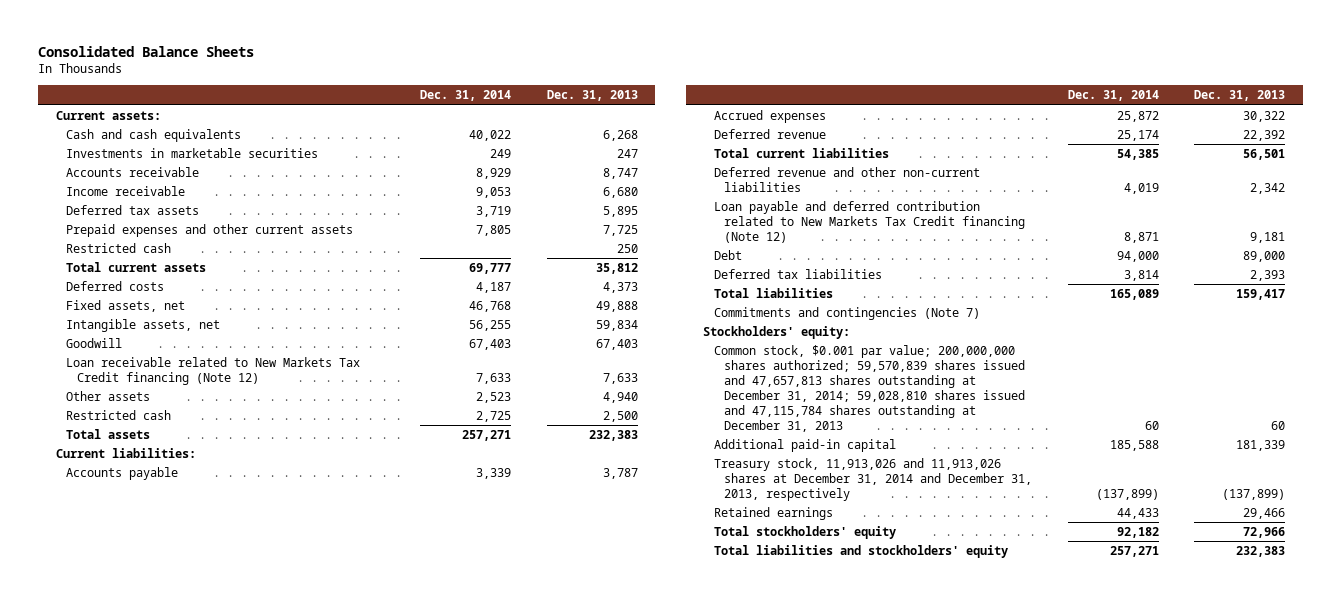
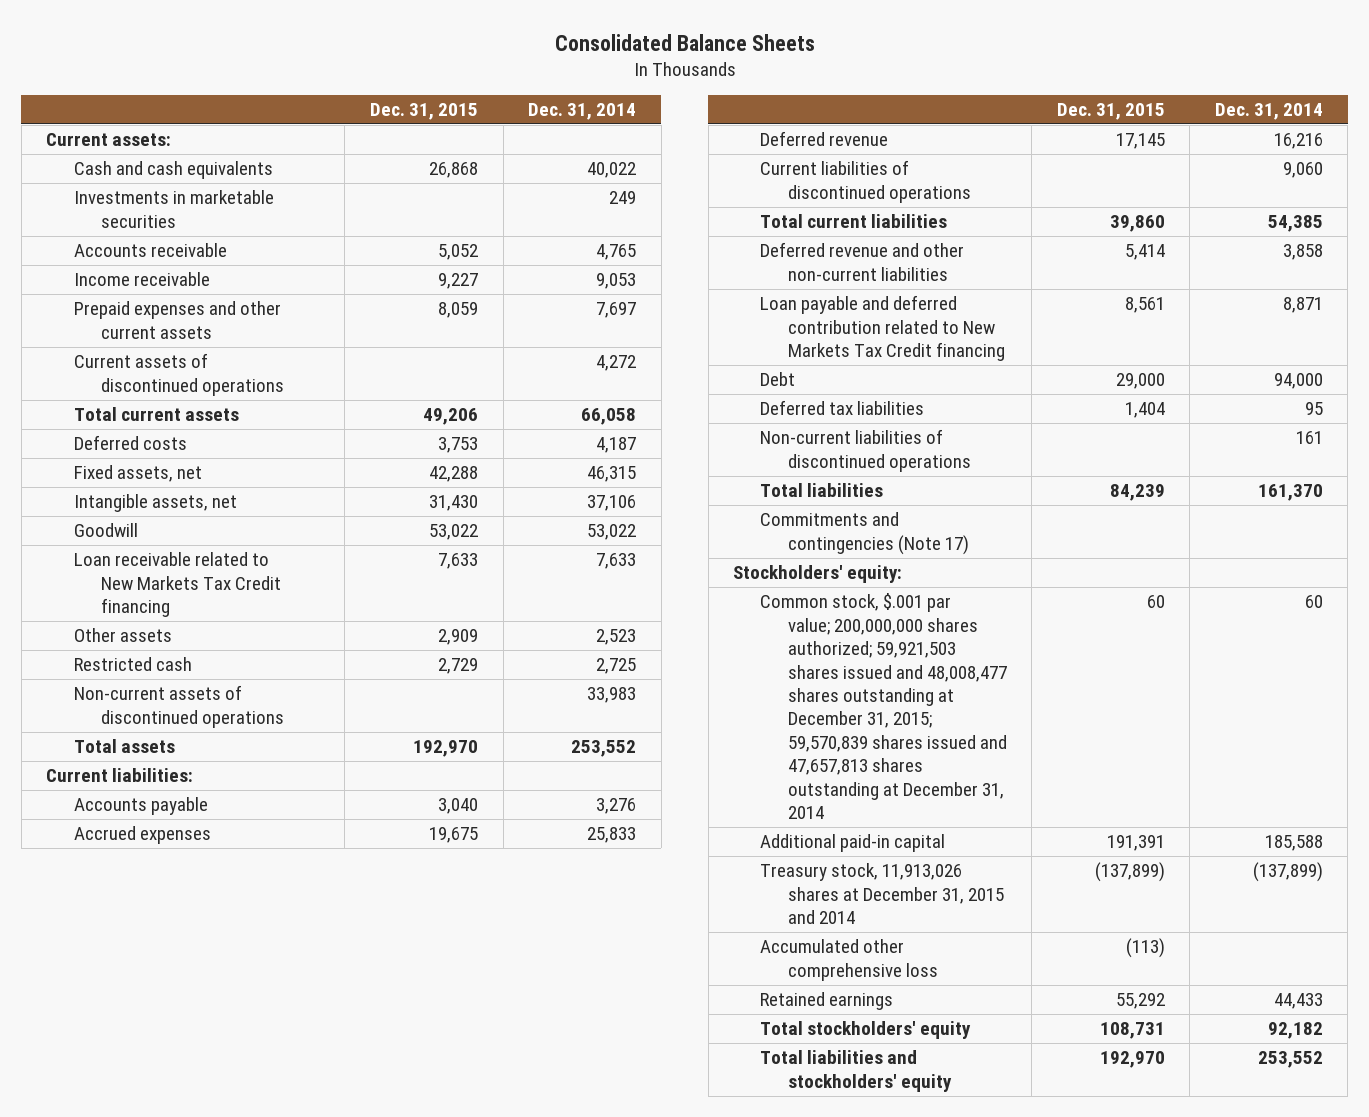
[546,90,638,102] Dec. 31, 2013 -> none
none -> [370,102,479,120] Dec. 31, 2015
[476,168,512,180] 8,929 -> [596,244,637,261] 4,765
[66,205,200,216] Deferred tax assets -> none
[66,243,172,254] Restricted cash -> none
[476,225,512,237] 7,805 -> [596,302,637,319] 7,697
none -> [73,353,284,396] Current assets of discontinued operations
[469,263,512,275] 69,777 -> [581,408,637,426] 66,058
[469,301,512,313] 46,768 -> [587,466,637,483] 46,315
[469,320,512,332] 56,255 -> [587,495,637,512] 37,106
[469,339,512,351] 67,403 -> [587,524,637,541] 53,022
[66,357,361,385] Loan receivable related to New Markets Tax Credit financing (Note 12) -> [73,552,281,618] Loan receivable related to New Markets Tax Credit financing
none -> [73,685,284,728] Non-current assets of discontinued operations
[462,430,512,442] 257,271 -> [571,740,637,758] 253,552
[476,468,512,480] 3,339 -> [596,798,637,815] 3,276
[1116,111,1159,123] 25,872 -> [587,827,637,844] 25,833
[1116,130,1159,142] 25,174 -> [1273,133,1323,150] 16,216
none -> [760,160,971,203] Current liabilities of discontinued operations
[1123,182,1159,194] 4,019 -> [1282,244,1323,261] 3,858
[713,201,1026,243] Loan payable and deferred contribution related to New Markets Tax Credit financing (Note 12) -> [760,295,1005,362] Loan payable and deferred contribution related to New Markets Tax Credit financing
[1123,270,1159,282] 3,814 -> [1304,402,1323,416] 95
none -> [760,429,971,472] Non-current liabilities of discontinued operations
[1109,289,1159,301] 165,089 -> [1257,484,1323,502] 161,370
[713,307,980,321] Commitments and contingencies (Note 7) -> [760,512,969,555] Commitments and contingencies (Note 17)
[713,345,1026,432] Common stock, $0.001 par value; 200,000,000 shares authorized; 59,570,839 shares issued and 47,657,813 shares outstanding at December 31, 2014; 59,028,810 shares issued and 47,115,784 shares outstanding at December 31, 2013 -> [760,593,1007,820] Common stock, $.001 par value; 200,000,000 shares authorized; 59,921,503 shares issued and 48,008,477 shares outstanding at December 31, 2015; 59,570,839 shares issued and 47,657,813 shares outstanding at December 31, 2014
[713,458,1033,501] Treasury stock, 11,913,026 and 11,913,026 shares at December 31, 2014 and December 31, 2013, respectively -> [760,863,1004,925] Treasury stock, 11,913,026 shares at December 31, 2015 and 2014
none -> [760,939,938,981] Accumulated other comprehensive loss
[1109,546,1159,558] 257,271 -> [1257,1051,1323,1069] 253,552

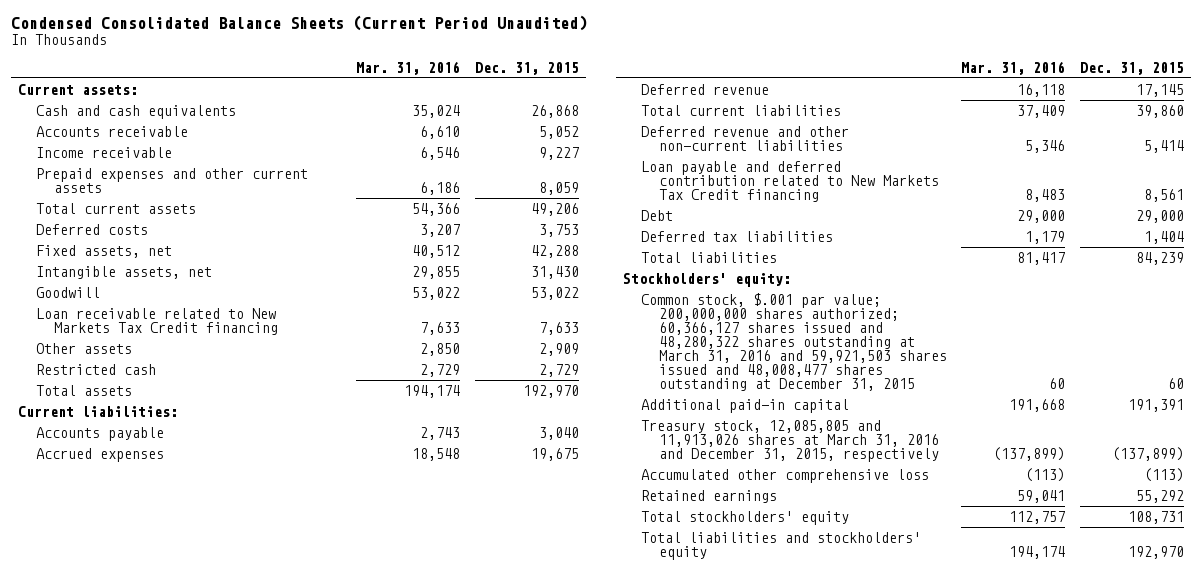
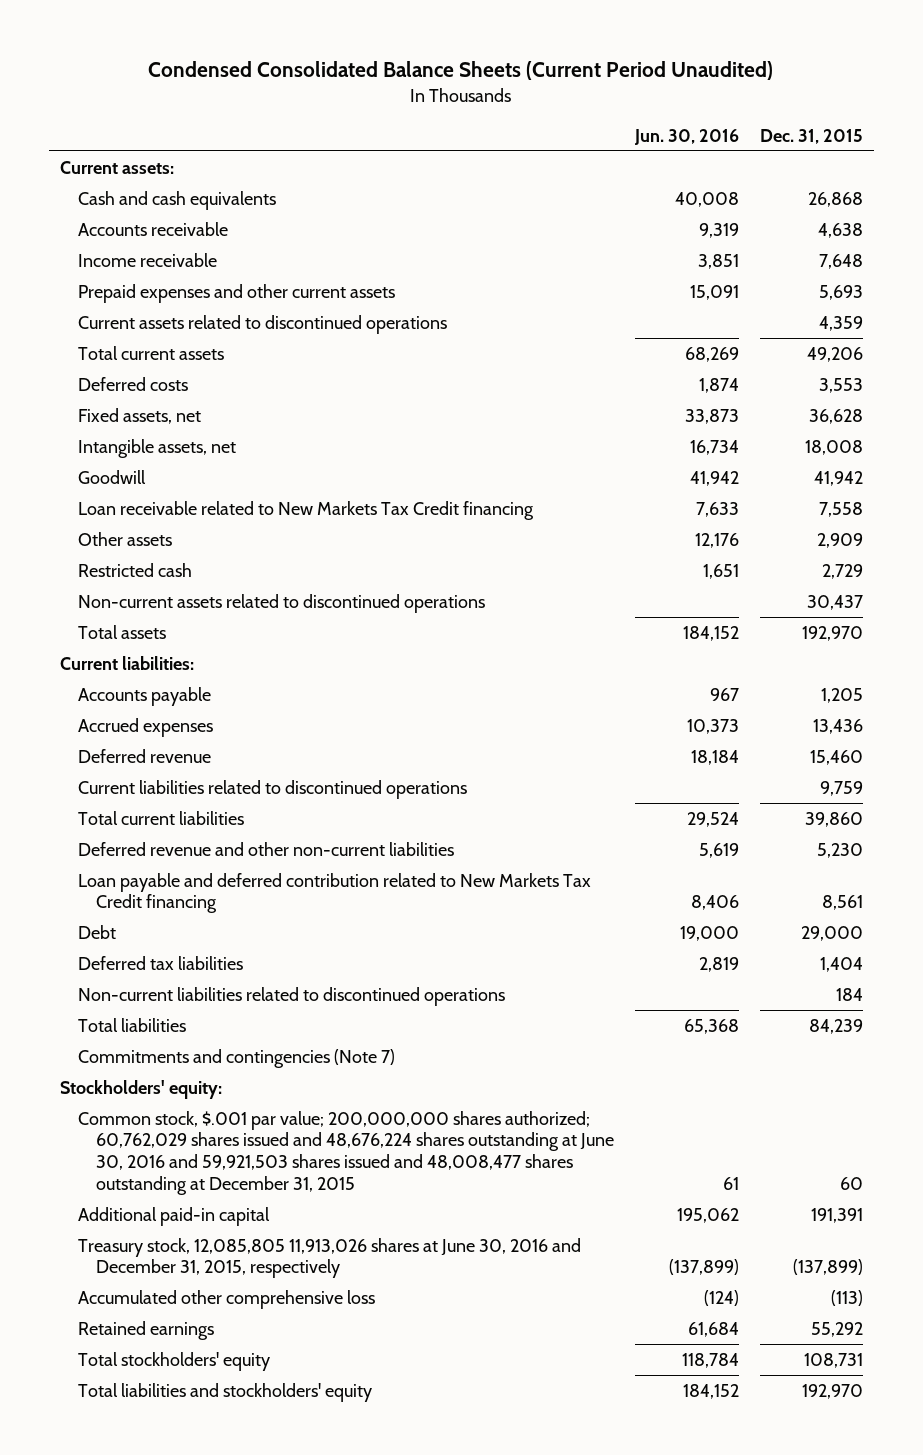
[356,60,461,75] Mar. 31, 2016 -> none
none -> [634,128,740,145] Jun. 30, 2016
[539,125,580,139] 5,052 -> [818,222,864,238] 4,638
[539,146,580,160] 9,227 -> [819,253,864,269] 7,648
[539,181,580,195] 8,059 -> [819,284,864,300] 5,693
none -> [77,314,447,334] Current assets related to discontinued operations
[539,223,580,237] 3,753 -> [819,377,864,393] 3,553
[531,244,580,258] 42,288 -> [809,408,864,424] 36,628
[531,265,580,279] 31,430 -> [805,439,864,455] 18,008
[531,286,580,300] 53,022 -> [814,470,864,486] 41,942
[539,321,580,335] 7,633 -> [819,501,864,517] 7,558
none -> [77,593,485,613] Non-current assets related to discontinued operations
[539,426,580,440] 3,040 -> [821,687,864,703] 1,205
[531,447,580,461] 19,675 -> [813,718,864,734] 13,436
[1135,83,1184,97] 17,145 -> [810,749,864,765] 15,460
none -> [77,779,467,799] Current liabilities related to discontinued operations
[1143,139,1184,153] 5,414 -> [817,842,864,858] 5,230
none -> [77,986,505,1006] Non-current liabilities related to discontinued operations
none -> [77,1048,395,1068] Commitments and contingencies (Note 7)
[640,292,947,392] Common stock, $.001 par value; 200,000,000 shares authorized; 60,366,127 shares issued and 48,280,322 shares outstanding at March 31, 2016 and 59,921,503 shares issued and 48,008,477 shares outstanding at December 31, 2015 -> [77,1110,615,1195] Common stock, $.001 par value; 200,000,000 shares authorized; 60,762,029 shares issued and 48,676,224 shares outstanding at June 30, 2016 and 59,921,503 shares issued and 48,008,477 shares outstanding at December 31, 2015
[640,419,939,462] Treasury stock, 12,085,805 and 11,913,026 shares at March 31, 2016 and December 31, 2015, respectively -> [77,1237,581,1279] Treasury stock, 12,085,805 11,913,026 shares at June 30, 2016 and December 31, 2015, respectively

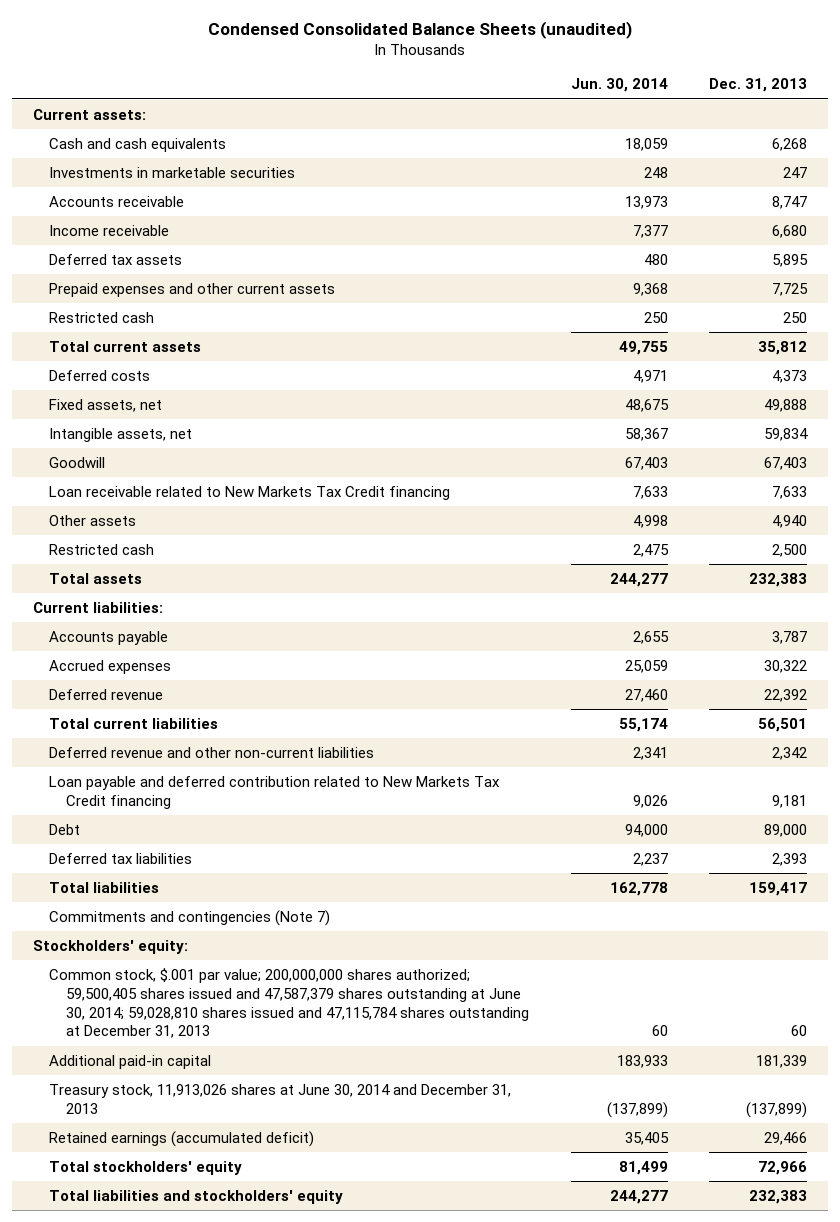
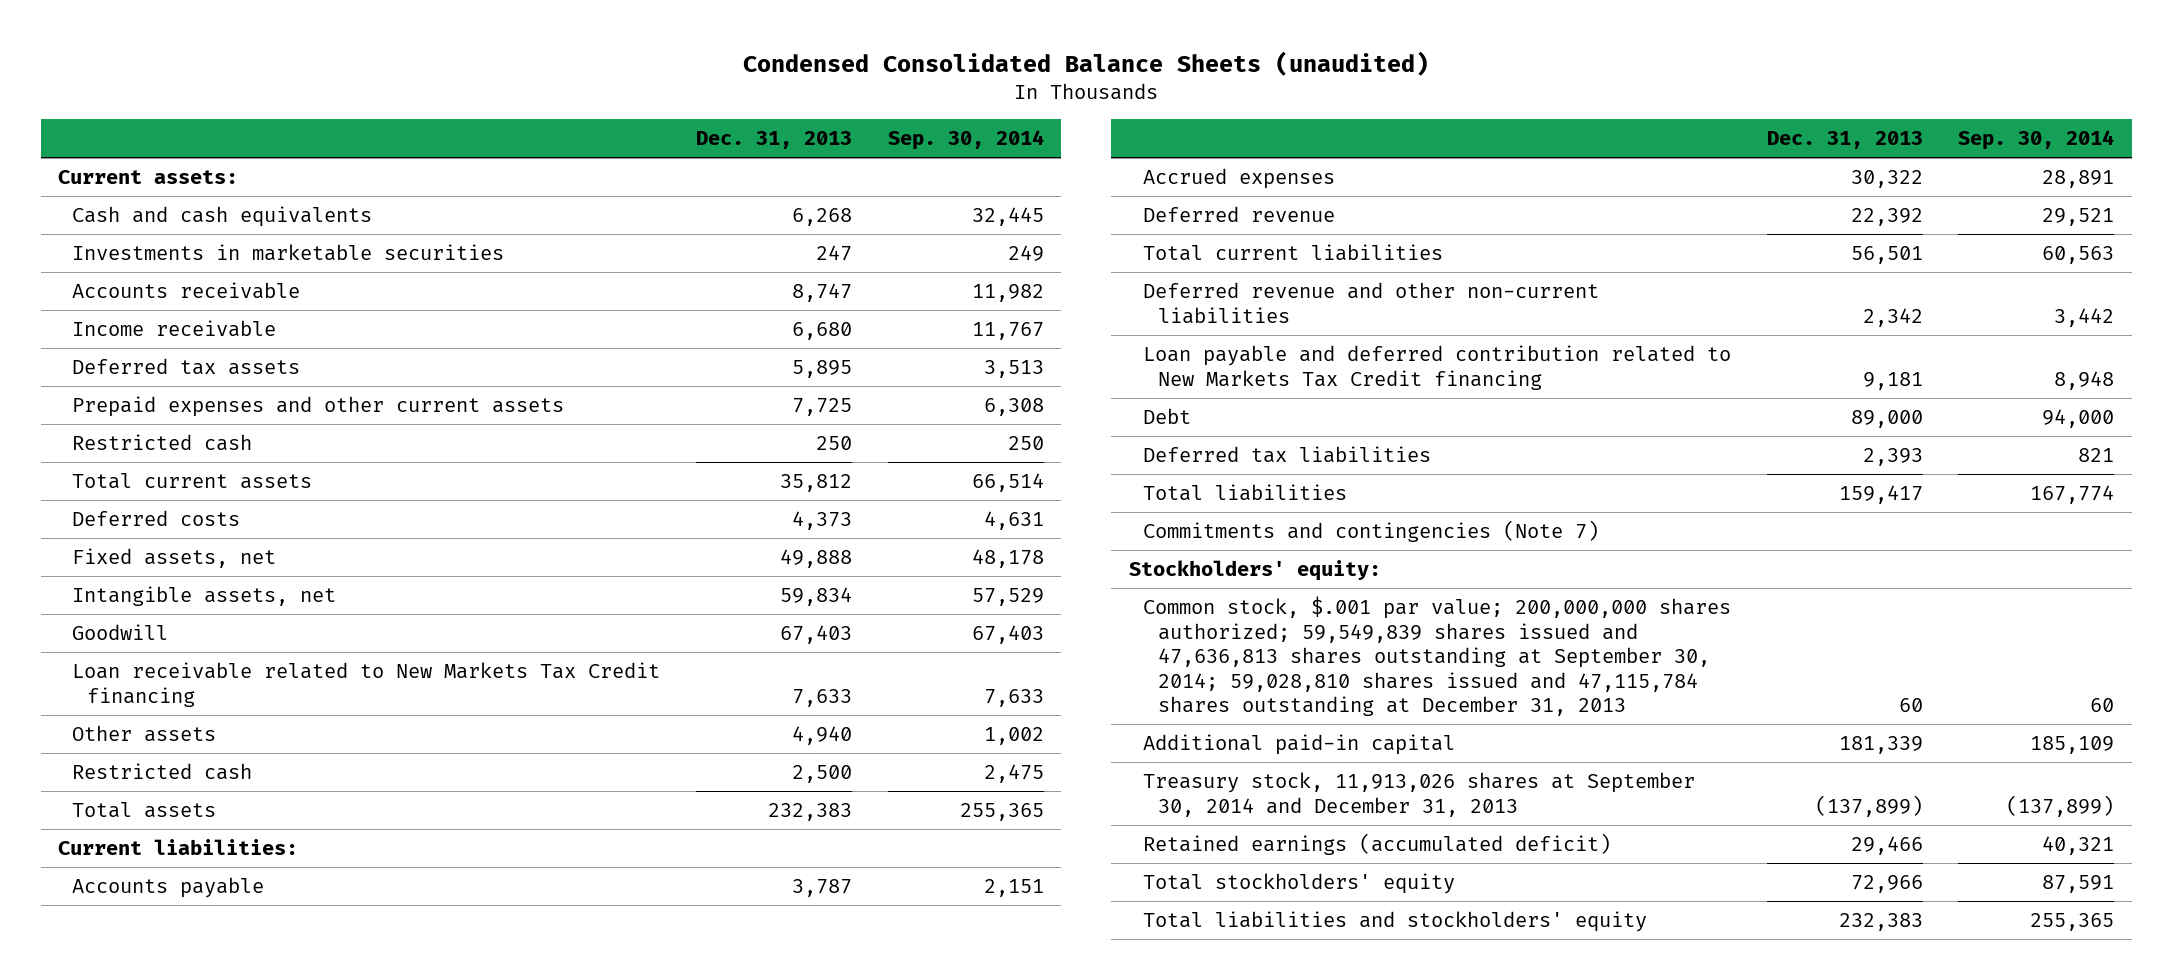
[570,78,668,93] Jun. 30, 2014 -> none
none -> [887,130,1044,151] Sep. 30, 2014
[49,967,529,1039] Common stock, $.001 par value; 200,000,000 shares authorized; 59,500,405 shares issued and 47,587,379 shares outstanding at June 30, 2014; 59,028,810 shares issued and 47,115,784 shares outstanding at December 31, 2013 -> [1143,596,1732,717] Common stock, $.001 par value; 200,000,000 shares authorized; 59,549,839 shares issued and 47,636,813 shares outstanding at September 30, 2014; 59,028,810 shares issued and 47,115,784 shares outstanding at December 31, 2013
[49,1083,512,1114] Treasury stock, 11,913,026 shares at June 30, 2014 and December 31, 2013 -> [1143,772,1696,817] Treasury stock, 11,913,026 shares at September 30, 2014 and December 31, 2013

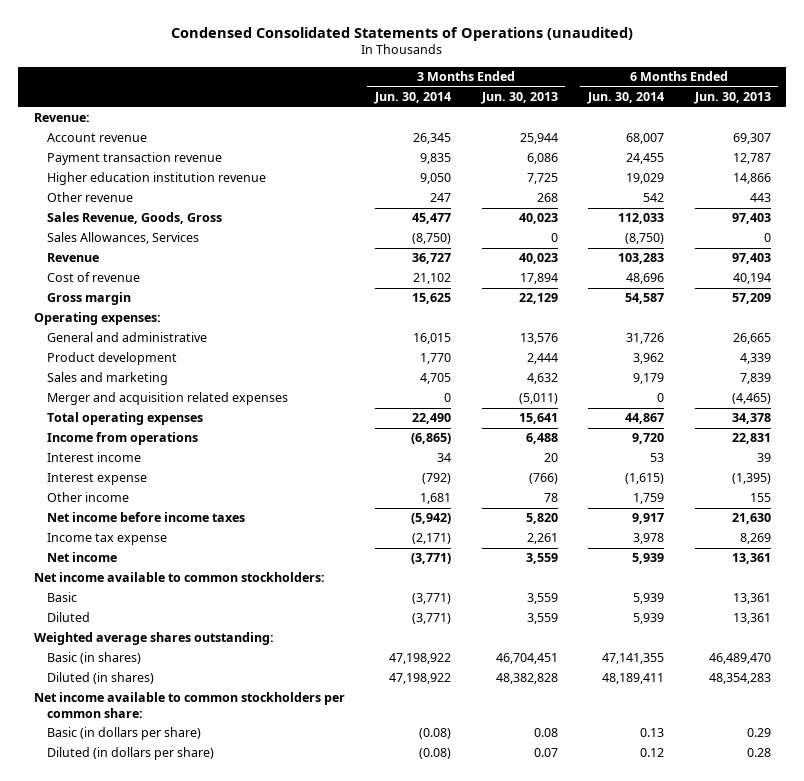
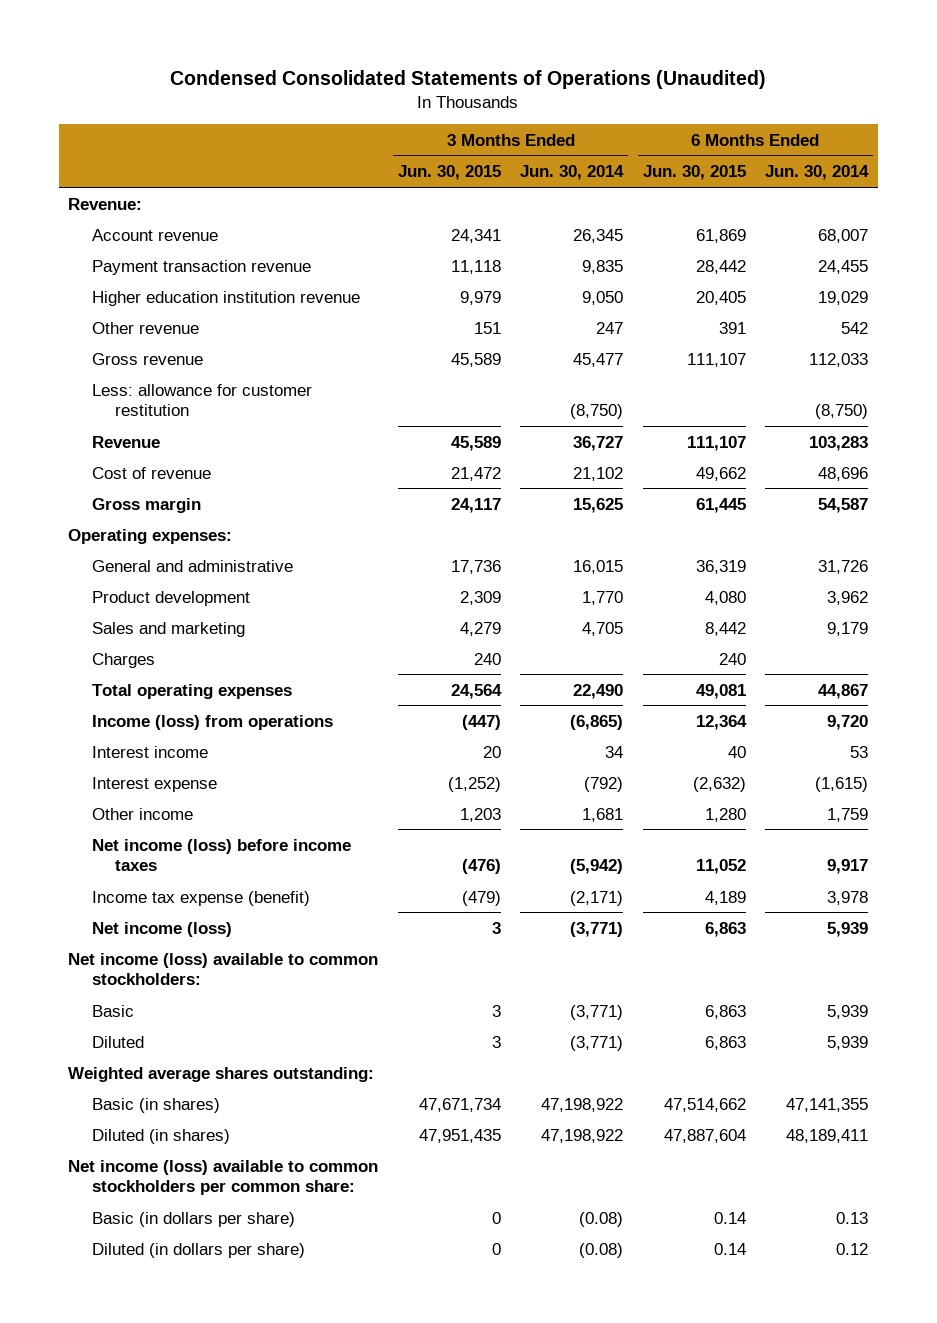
[171,26,634,41] Condensed Consolidated Statements of Operations (unaudited) -> [170,69,767,89] Condensed Consolidated Statements of Operations (Unaudited)
[480,92,558,105] Jun. 30, 2013 -> none
[693,92,771,105] Jun. 30, 2013 -> none
none -> [397,165,501,181] Jun. 30, 2015
none -> [642,165,746,181] Jun. 30, 2015
[47,212,223,225] Sales Revenue, Goods, Gross -> [91,352,203,365] Gross revenue
[47,232,200,245] Sales Allowances, Services -> [91,383,312,417] Less: allowance for customer restitution
[47,392,289,406] Merger and acquisition related expenses -> none
none -> [91,652,155,668] Charges
[47,432,199,446] Income from operations -> [91,714,333,730] Income (loss) from operations
[47,512,246,523] Net income before income taxes -> [91,838,351,872] Net income (loss) before income taxes
[47,533,168,546] Income tax expense -> [91,890,310,906] Income tax expense (benefit)
[47,552,118,563] Net income -> [91,921,232,937] Net income (loss)
[33,572,325,583] Net income available to common stockholders: -> [68,952,379,986] Net income (loss) available to common stockholders:
[33,692,345,718] Net income available to common stockholders per common share: -> [68,1159,379,1196] Net income (loss) available to common stockholders per common share:

